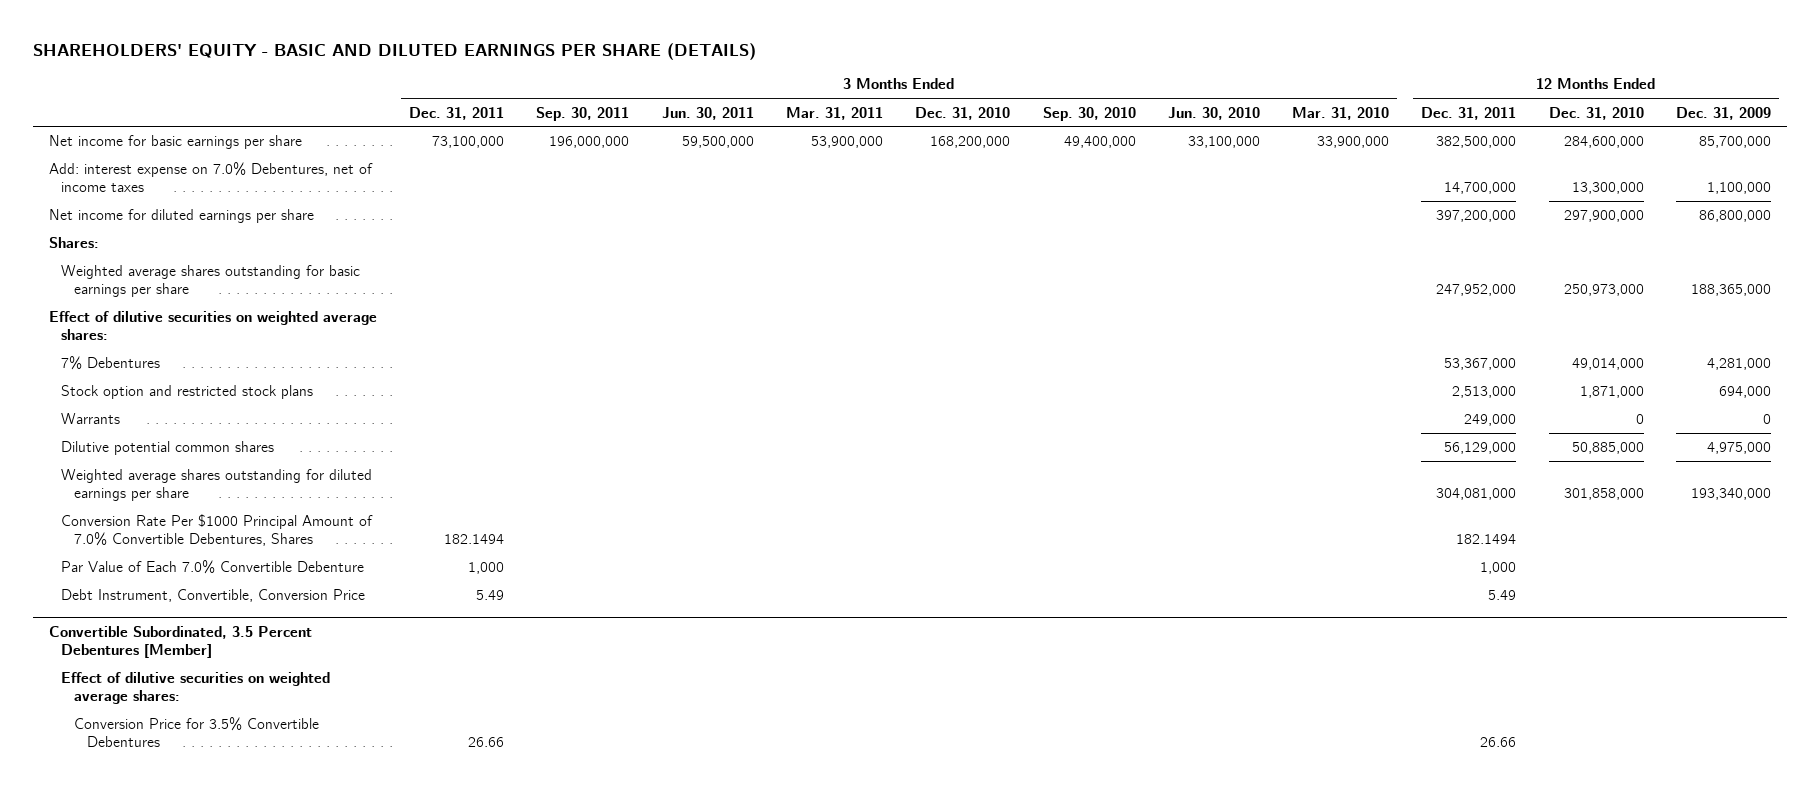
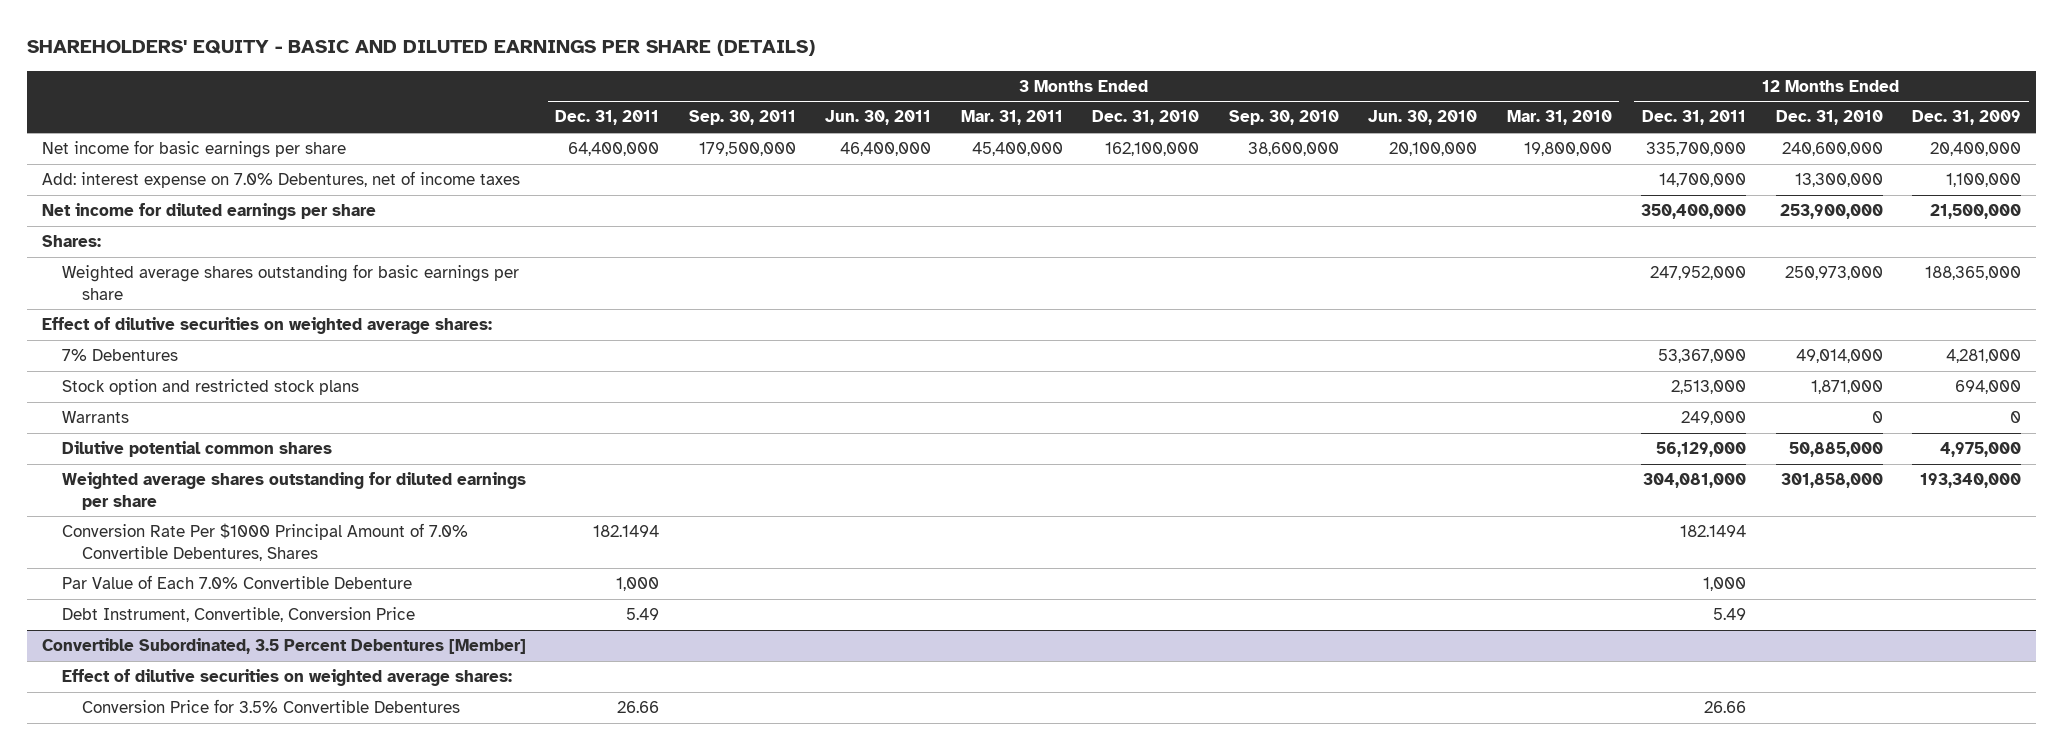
[432,136,505,149] 73,100,000 -> [568,142,660,157] 64,400,000
[549,136,630,149] 196,000,000 -> [698,142,796,157] 179,500,000
[681,136,754,149] 59,500,000 -> [840,142,932,157] 46,400,000
[810,136,883,149] 53,900,000 -> [971,142,1063,157] 45,400,000
[930,136,1011,149] 168,200,000 -> [1105,142,1200,157] 162,100,000
[1063,136,1136,149] 49,400,000 -> [1247,142,1339,157] 38,600,000
[1187,136,1260,149] 33,100,000 -> [1389,142,1478,157] 20,100,000
[1317,136,1390,149] 33,900,000 -> [1523,142,1612,157] 19,800,000
[1436,136,1517,149] 382,500,000 -> [1646,142,1747,157] 335,700,000
[1563,136,1644,149] 284,600,000 -> [1781,142,1883,157] 240,600,000
[1699,136,1772,149] 85,700,000 -> [1930,142,2022,157] 20,400,000
[1436,210,1517,223] 397,200,000 -> [1641,204,1747,220] 350,400,000
[1563,210,1644,223] 297,900,000 -> [1779,204,1883,220] 253,900,000
[1699,210,1772,223] 86,800,000 -> [1930,204,2022,220] 21,500,000

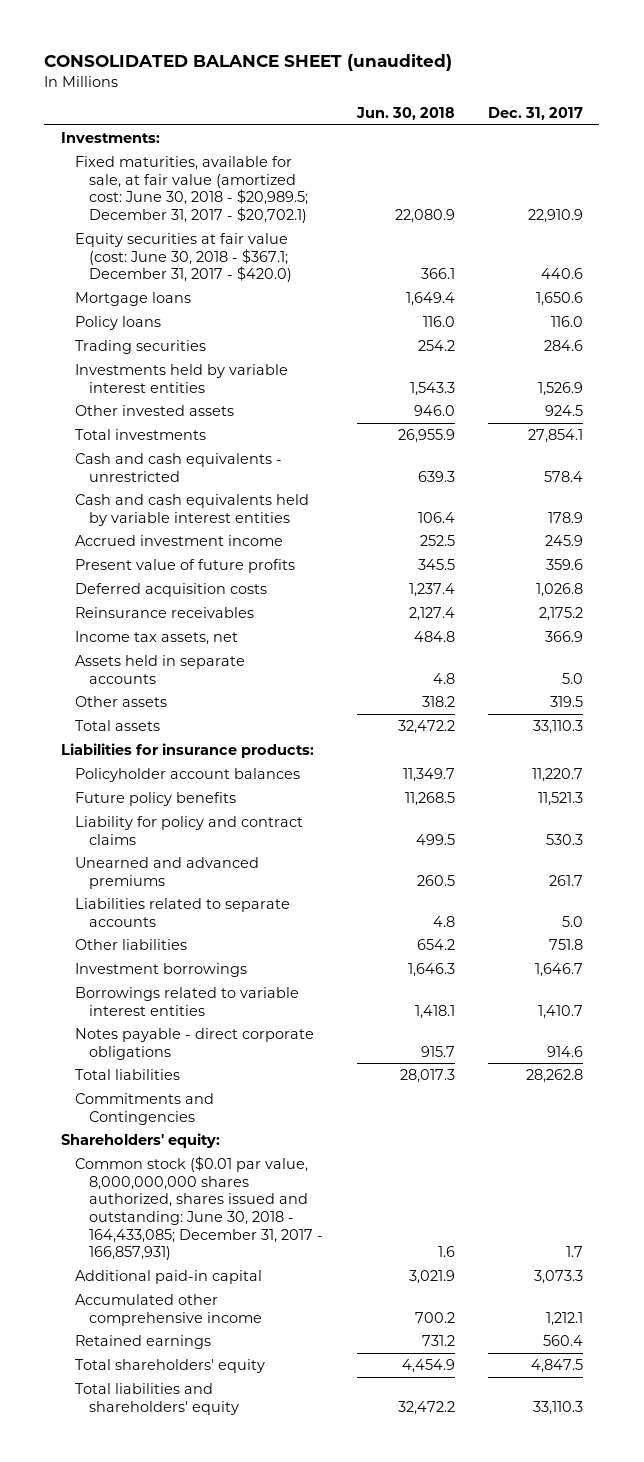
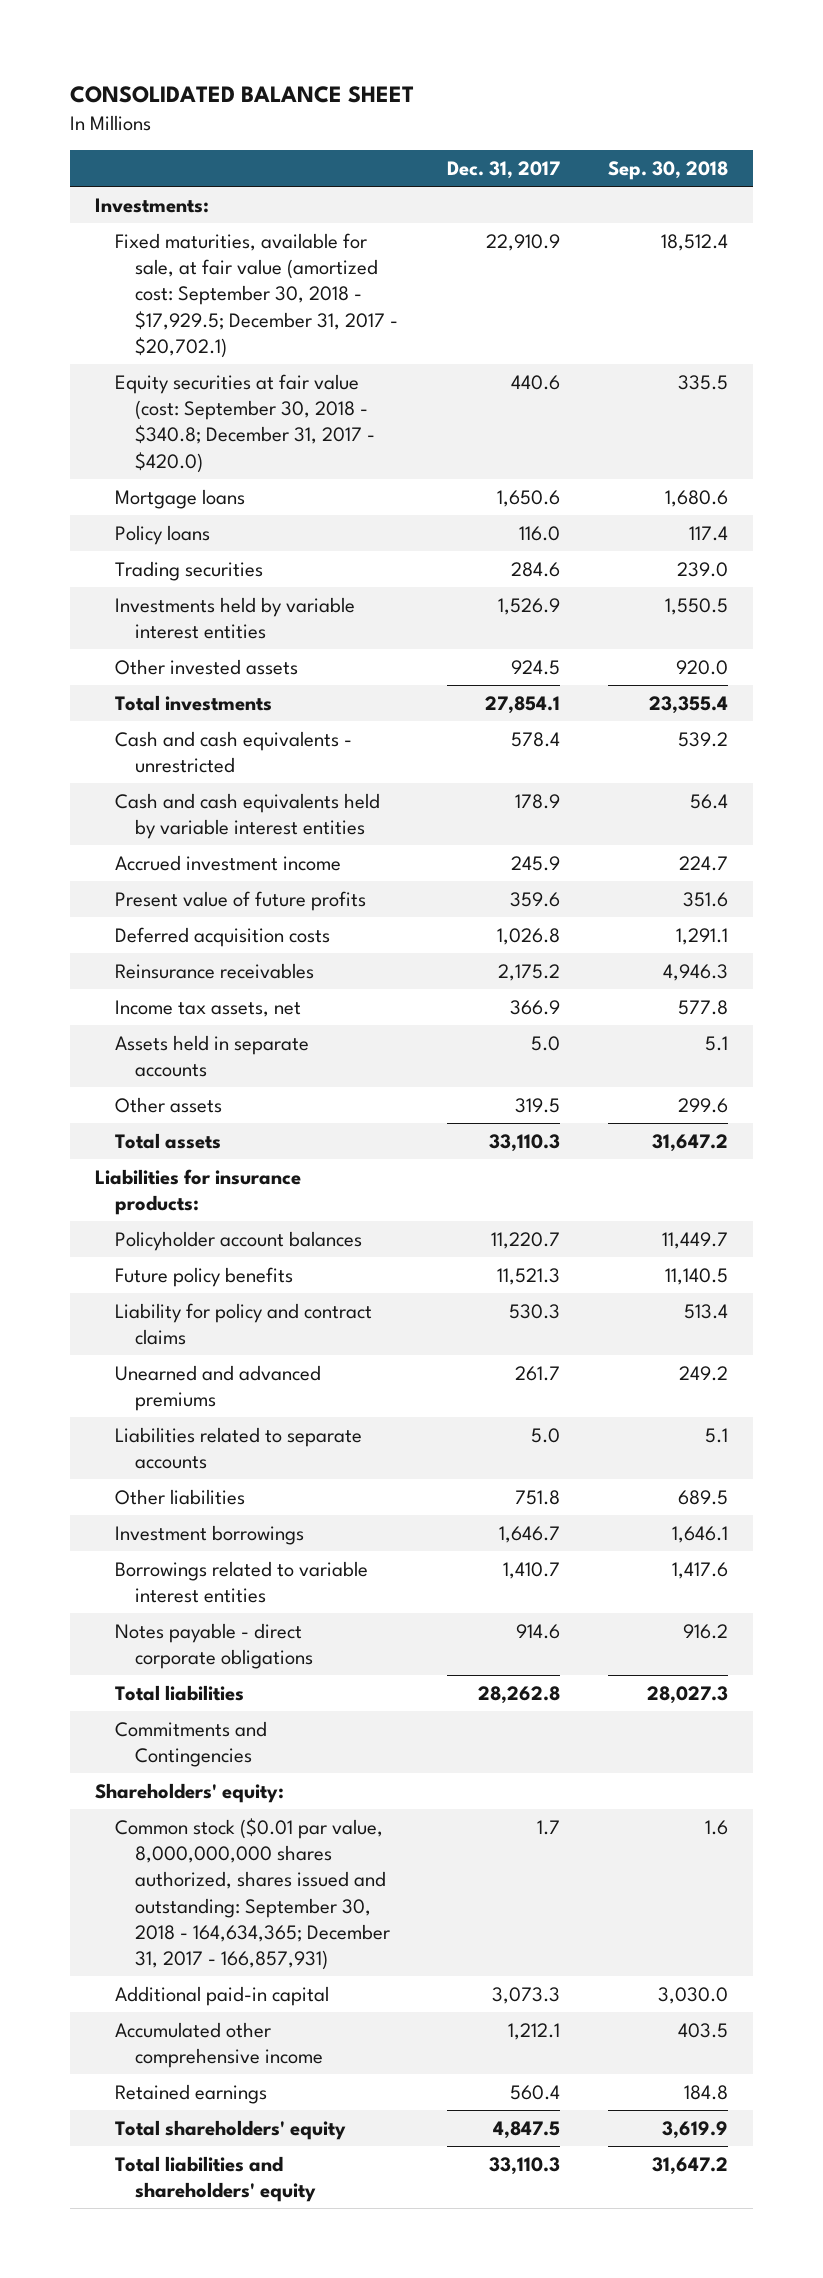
[44,53,453,71] CONSOLIDATED BALANCE SHEET (unaudited) -> [70,86,415,104] CONSOLIDATED BALANCE SHEET
[355,107,455,121] Jun. 30, 2018 -> none
none -> [608,161,729,181] Sep. 30, 2018
[75,155,309,223] Fixed maturities, available for sale, at fair value (amortized cost: June 30, 2018 - $20,989.5; December 31, 2017 - $20,702.1) -> [114,232,399,359] Fixed maturities, available for sale, at fair value (amortized cost: September 30, 2018 - $17,929.5; December 31, 2017 - $20,702.1)
[75,232,293,283] Equity securities at fair value (cost: June 30, 2018 - $367.1; December 31, 2017 - $420.0) -> [114,373,376,473] Equity securities at fair value (cost: September 30, 2018 - $340.8; December 31, 2017 - $420.0)
[75,1155,324,1261] Common stock ($0.01 par value, 8,000,000,000 shares authorized, shares issued and outstanding: June 30, 2018 - 164,433,085; December 31, 2017 - 166,857,931) -> [114,1817,391,1971] Common stock ($0.01 par value, 8,000,000,000 shares authorized, shares issued and outstanding: September 30, 2018 - 164,634,365; December 31, 2017 - 166,857,931)

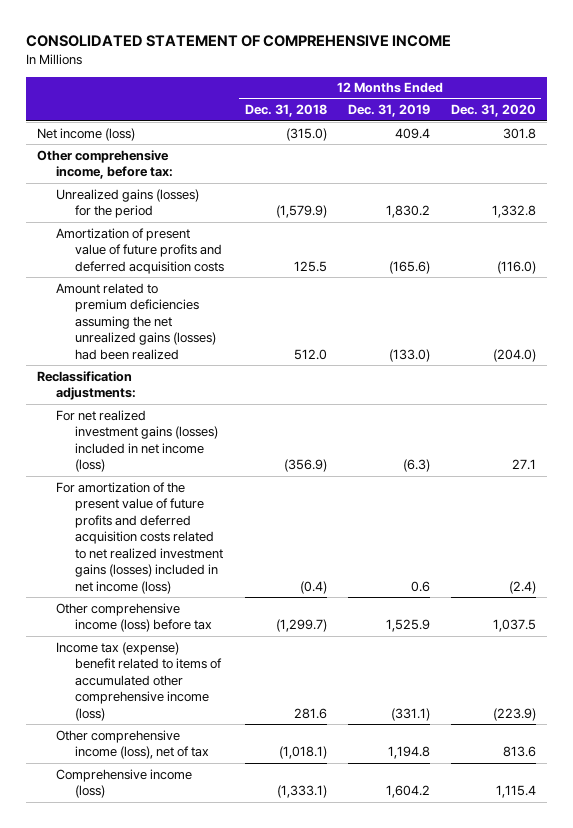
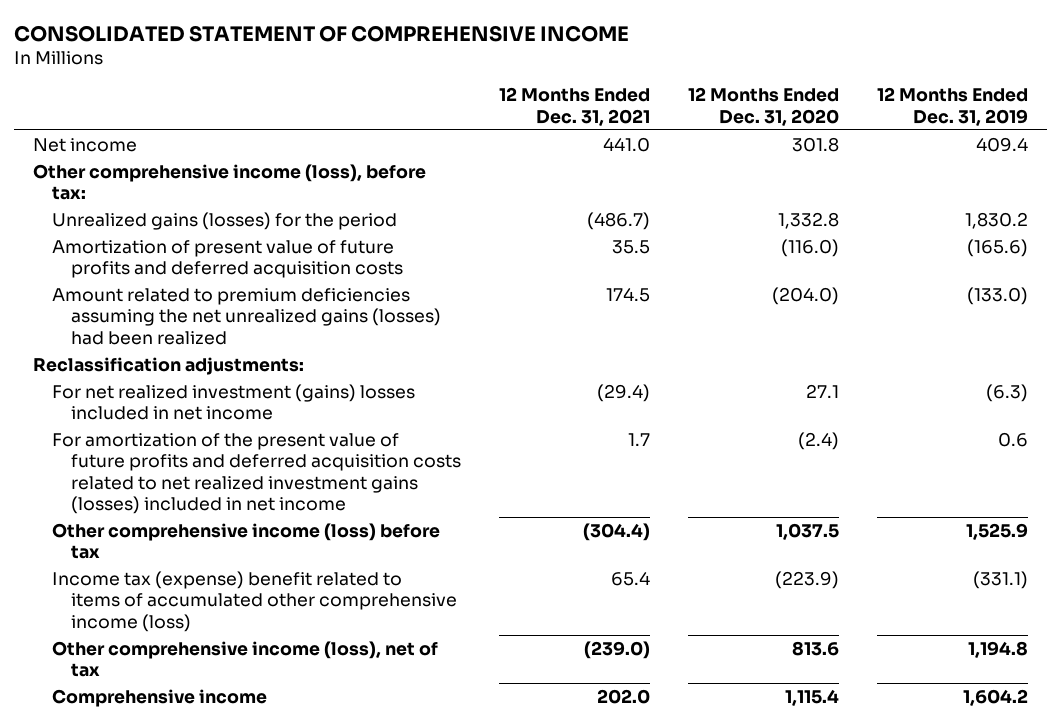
[244,104,327,118] Dec. 31, 2018 -> none
none -> [499,87,651,126] 12 Months Ended Dec. 31, 2021
[36,127,135,141] Net income (loss) -> [32,137,137,152] Net income
[36,149,173,180] Other comprehensive income, before tax: -> [32,163,426,201] Other comprehensive income (loss), before tax:
[55,409,218,473] For net realized investment gains (losses) included in net income (loss) -> [52,383,416,421] For net realized investment (gains) losses included in net income
[55,481,223,594] For amortization of the present value of future profits and deferred acquisition costs related to net realized investment gains (losses) included in net income (loss) -> [52,432,462,515] For amortization of the present value of future profits and deferred acquisition costs related to net realized investment gains (losses) included in net income
[55,768,192,799] Comprehensive income (loss) -> [52,688,268,707] Comprehensive income

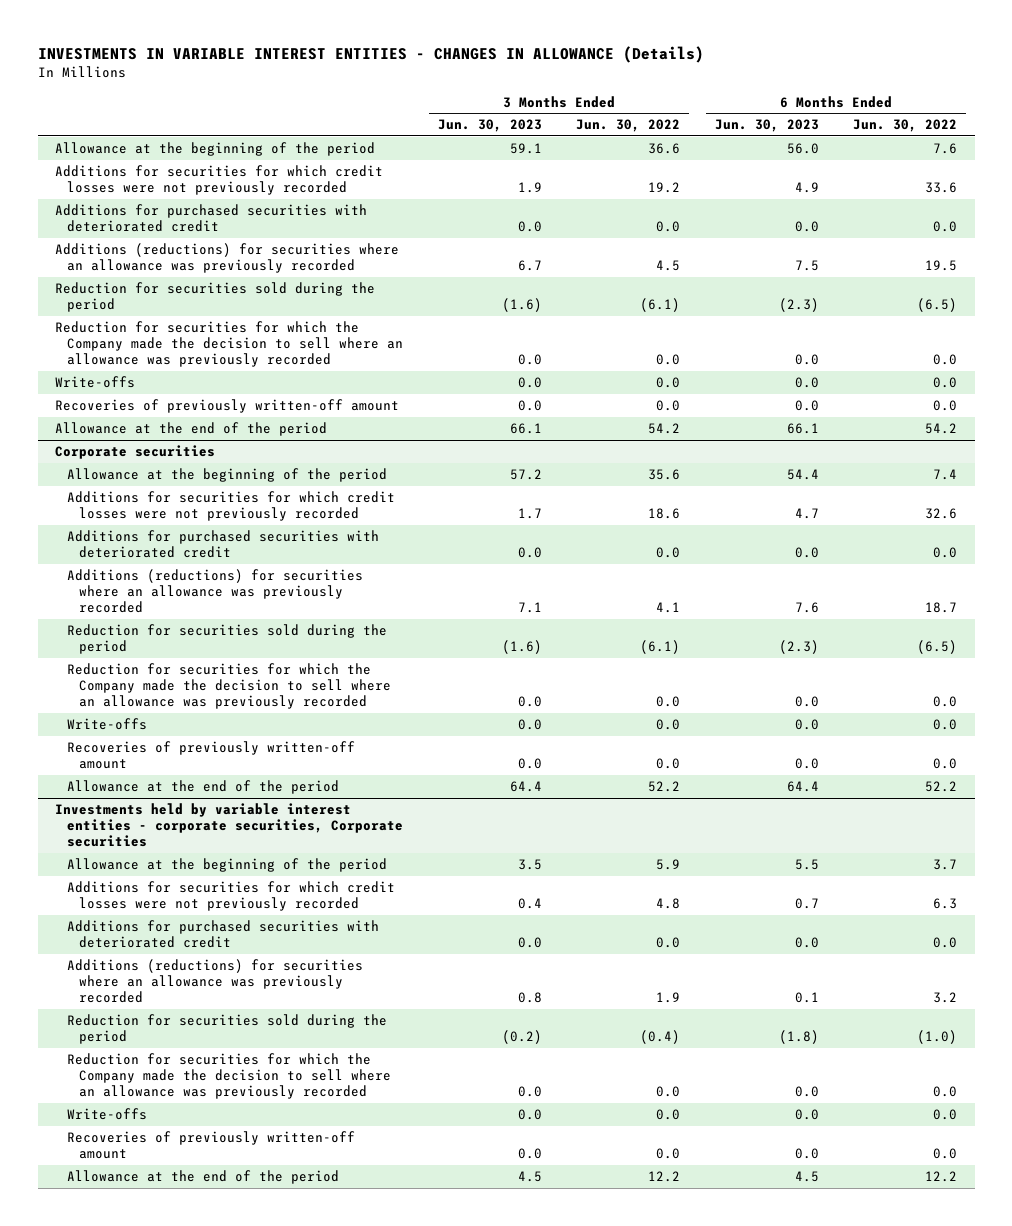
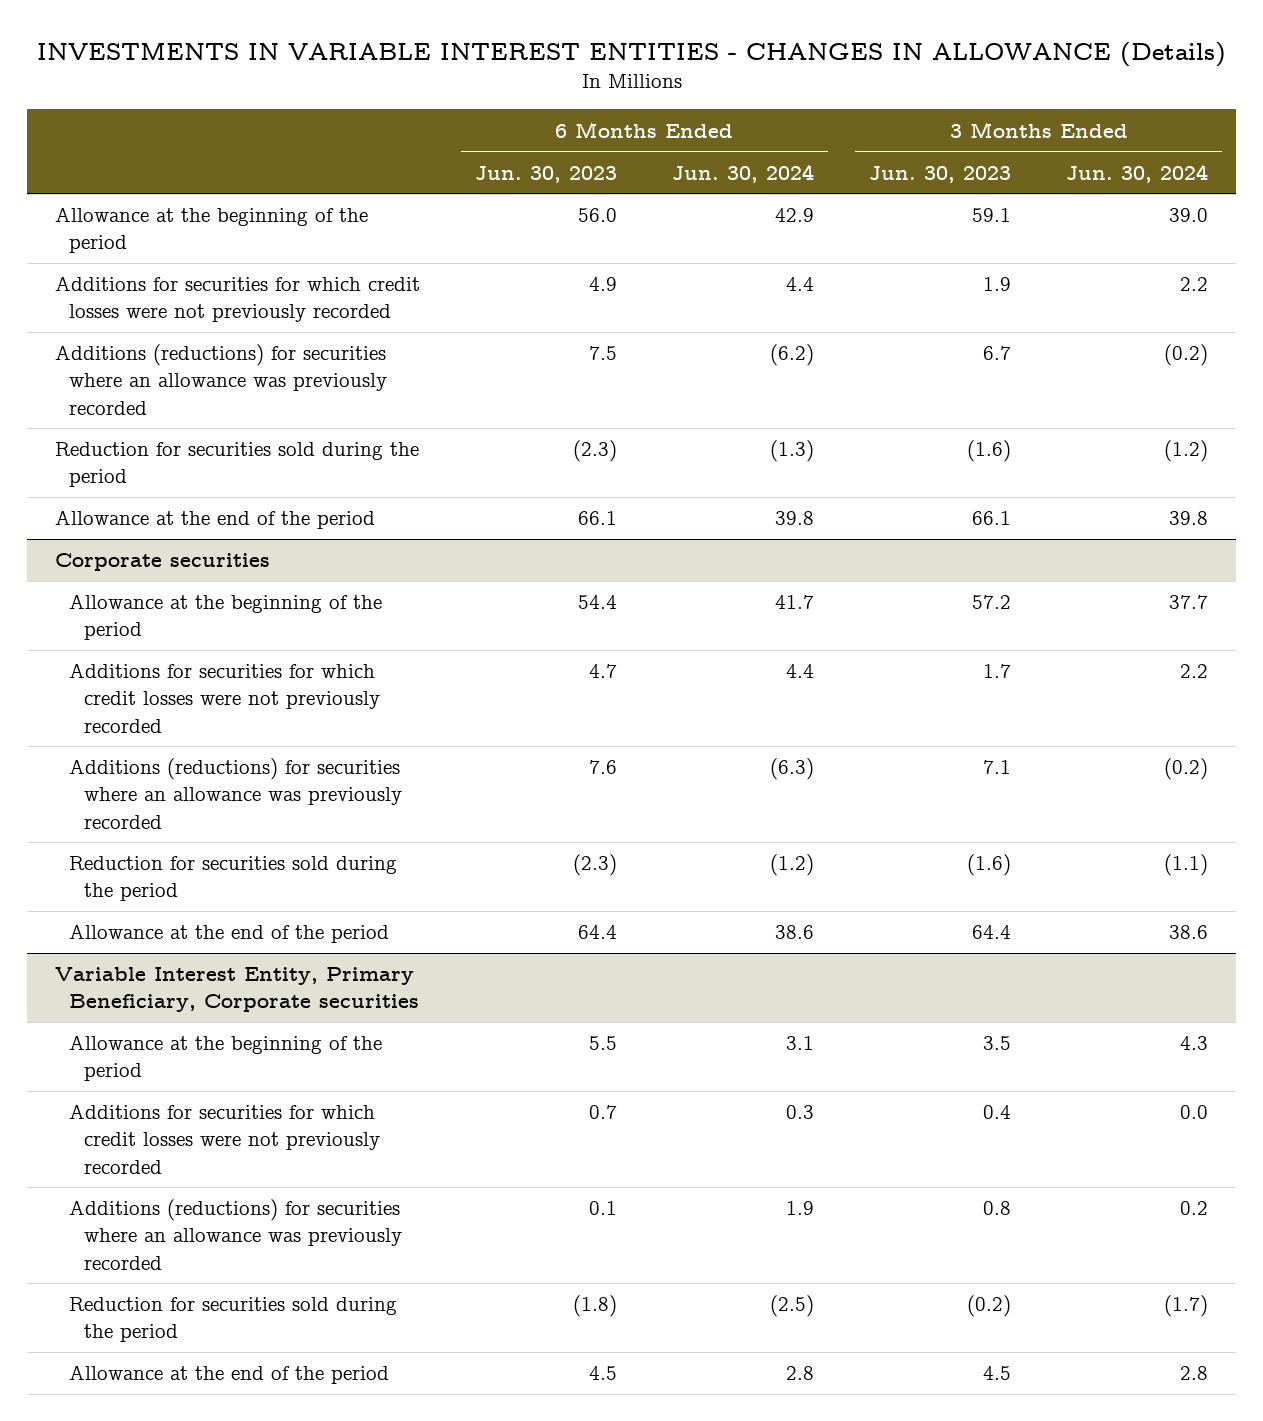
[576,119,681,133] Jun. 30, 2022 -> none
[853,119,958,133] Jun. 30, 2022 -> none
none -> [672,163,815,183] Jun. 30, 2024
none -> [1066,163,1209,183] Jun. 30, 2024
[54,204,367,233] Additions for purchased securities with deteriorated credit -> none
[54,321,404,368] Reduction for securities for which the Company made the decision to sell where an allowance was previously recorded -> none
[54,376,135,389] Write-offs -> none
[54,399,399,414] Recoveries of previously written-off amount -> none
[67,530,380,559] Additions for purchased securities with deteriorated credit -> none
[67,663,392,710] Reduction for securities for which the Company made the decision to sell where an allowance was previously recorded -> none
[67,718,148,731] Write-offs -> none
[67,741,356,770] Recoveries of previously written-off amount -> none
[54,803,404,848] Investments held by variable interest entities - corporate securities, Corporate securities -> none
none -> [54,967,420,1013] Variable Interest Entity, Primary Beneficiary, Corporate securities
[67,920,380,949] Additions for purchased securities with deteriorated credit -> none
[67,1053,392,1100] Reduction for securities for which the Company made the decision to sell where an allowance was previously recorded -> none
[67,1108,148,1121] Write-offs -> none
[67,1131,356,1160] Recoveries of previously written-off amount -> none

